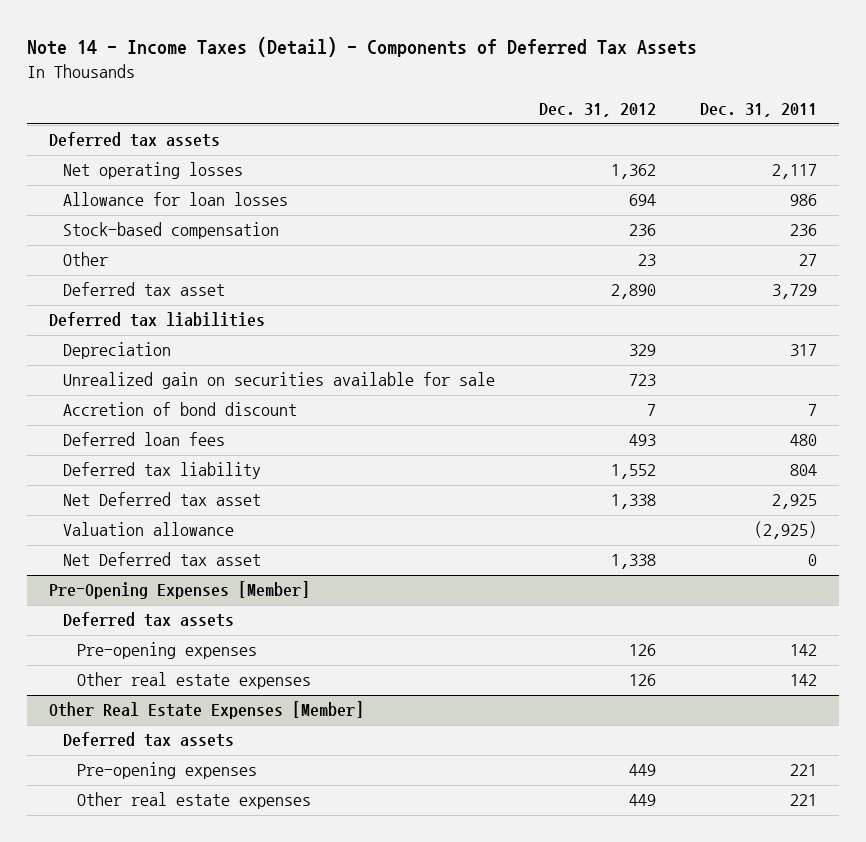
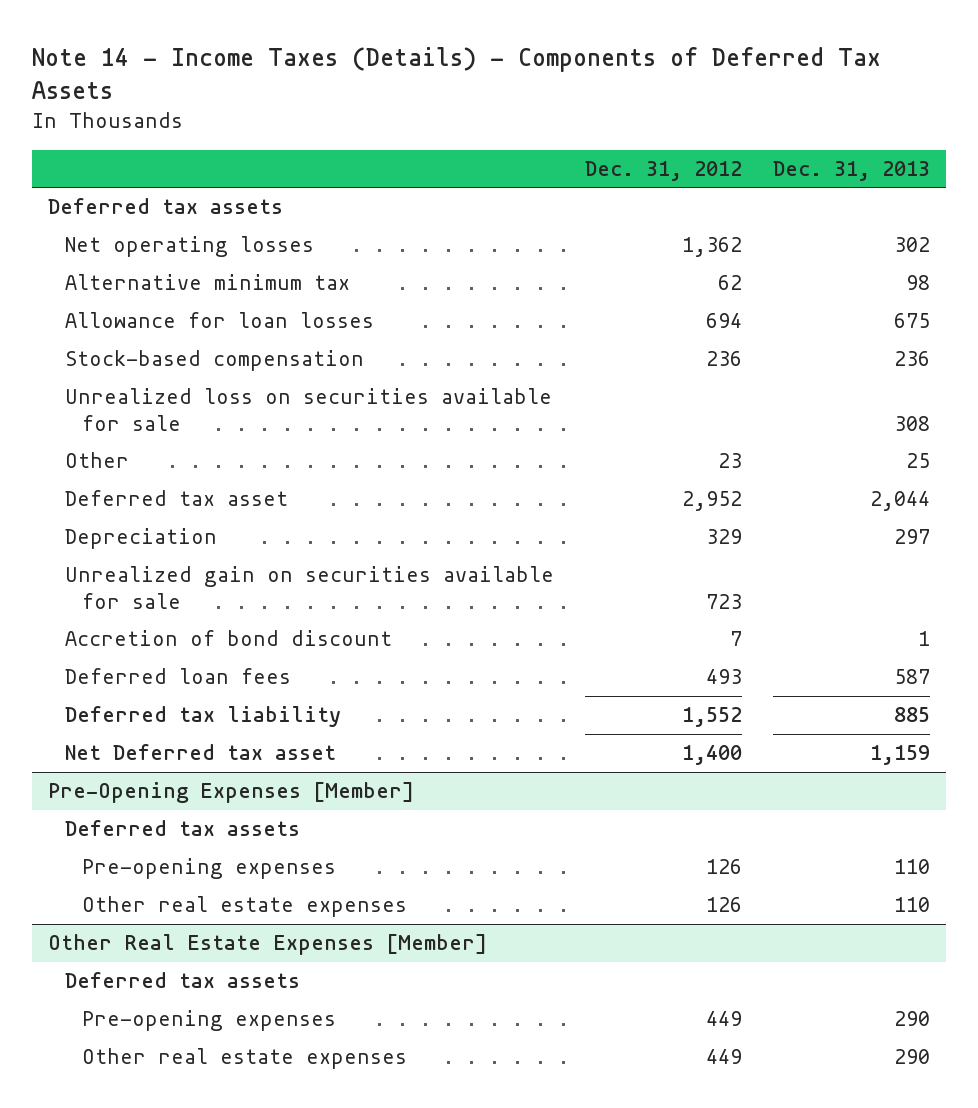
[26,37,697,58] Note 14 - Income Taxes (Detail) - Components of Deferred Tax Assets -> [32,46,882,100] Note 14 - Income Taxes (Details) - Components of Deferred Tax Assets
[700,103,818,118] Dec. 31, 2011 -> none
none -> [773,160,931,181] Dec. 31, 2013
none -> [64,274,350,291] Alternative minimum tax
none -> [64,388,552,431] Unrealized loss on securities available for sale
[48,312,265,328] Deferred tax liabilities -> none
[610,284,656,300] 2,890 -> [682,491,743,512] 2,952
[62,522,234,537] Valuation allowance -> none
[62,552,261,567] Net Deferred tax asset -> none
[610,494,656,510] 1,338 -> [682,745,743,766] 1,400

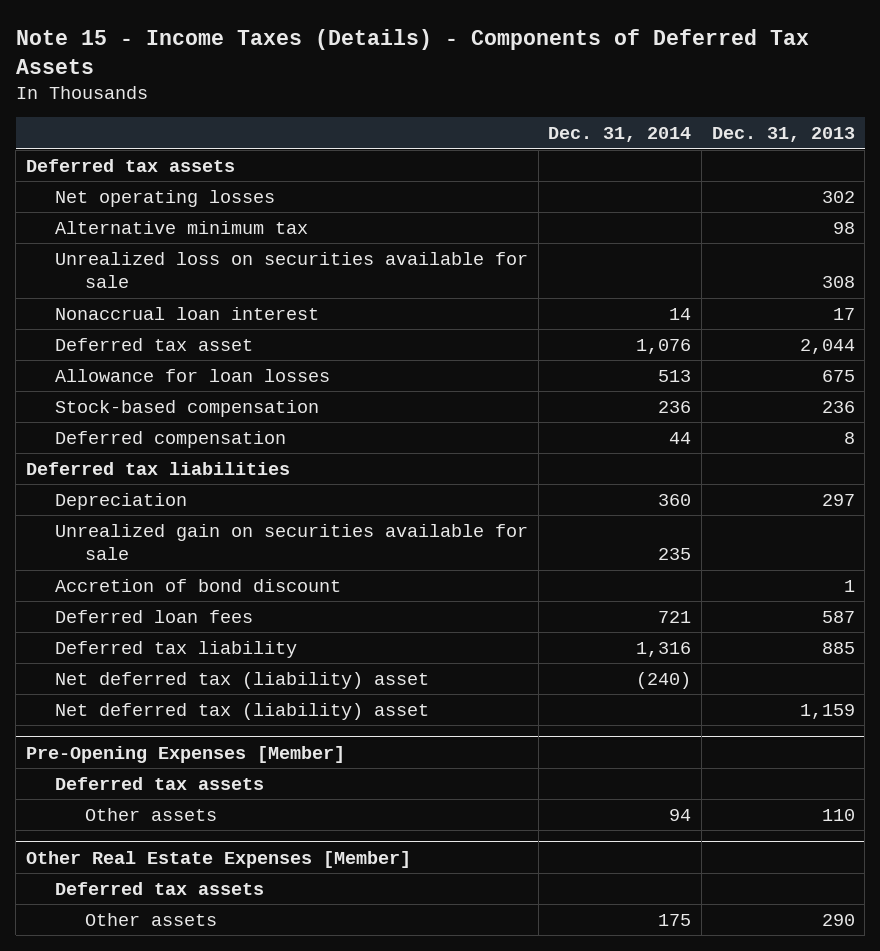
[32,46,882,100] Note 14 - Income Taxes (Details) - Components of Deferred Tax Assets -> [15,28,809,74] Note 15 - Income Taxes (Details) - Components of Deferred Tax Assets
[585,160,743,181] Dec. 31, 2012 -> none
none -> [548,127,692,143] Dec. 31, 2014
[64,452,129,469] Other -> none
none -> [55,306,320,320] Nonaccrual loan interest
[64,312,374,329] Allowance for loan losses -> [55,368,331,382] Allowance for loan losses
[64,350,364,372] Stock-based compensation -> [55,399,320,417] Stock-based compensation
none -> [55,430,287,448] Deferred compensation
none -> [25,461,290,475] Deferred tax liabilities
none -> [55,671,430,689] Net deferred tax (liability) asset
[64,744,336,761] Net Deferred tax asset -> [55,702,430,720] Net deferred tax (liability) asset
[81,896,407,918] Other real estate expenses -> none
[81,858,336,880] Pre-opening expenses -> [85,807,218,821] Other assets
[81,1048,407,1070] Other real estate expenses -> none
[81,1010,336,1032] Pre-opening expenses -> [85,912,218,926] Other assets

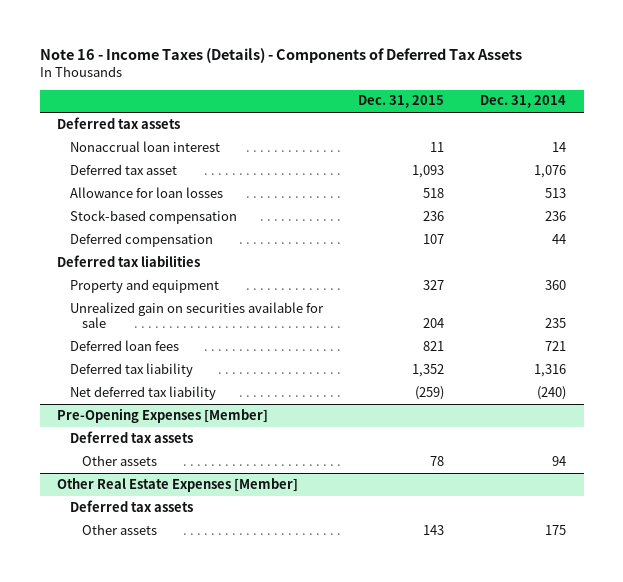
[15,28,809,74] Note 15 - Income Taxes (Details) - Components of Deferred Tax Assets -> [39,47,522,63] Note 16 - Income Taxes (Details) - Components of Deferred Tax Assets
[711,127,855,143] Dec. 31, 2013 -> none
none -> [358,95,445,109] Dec. 31, 2015
[55,189,276,207] Net operating losses -> none
[55,220,309,234] Alternative minimum tax -> none
[55,251,529,289] Unrealized loss on securities available for sale -> none
[55,492,188,510] Depreciation -> [69,278,219,293] Property and equipment
[55,578,342,592] Accretion of bond discount -> none
[55,702,430,720] Net deferred tax (liability) asset -> none
[55,671,430,689] Net deferred tax (liability) asset -> [69,385,216,400] Net deferred tax liability

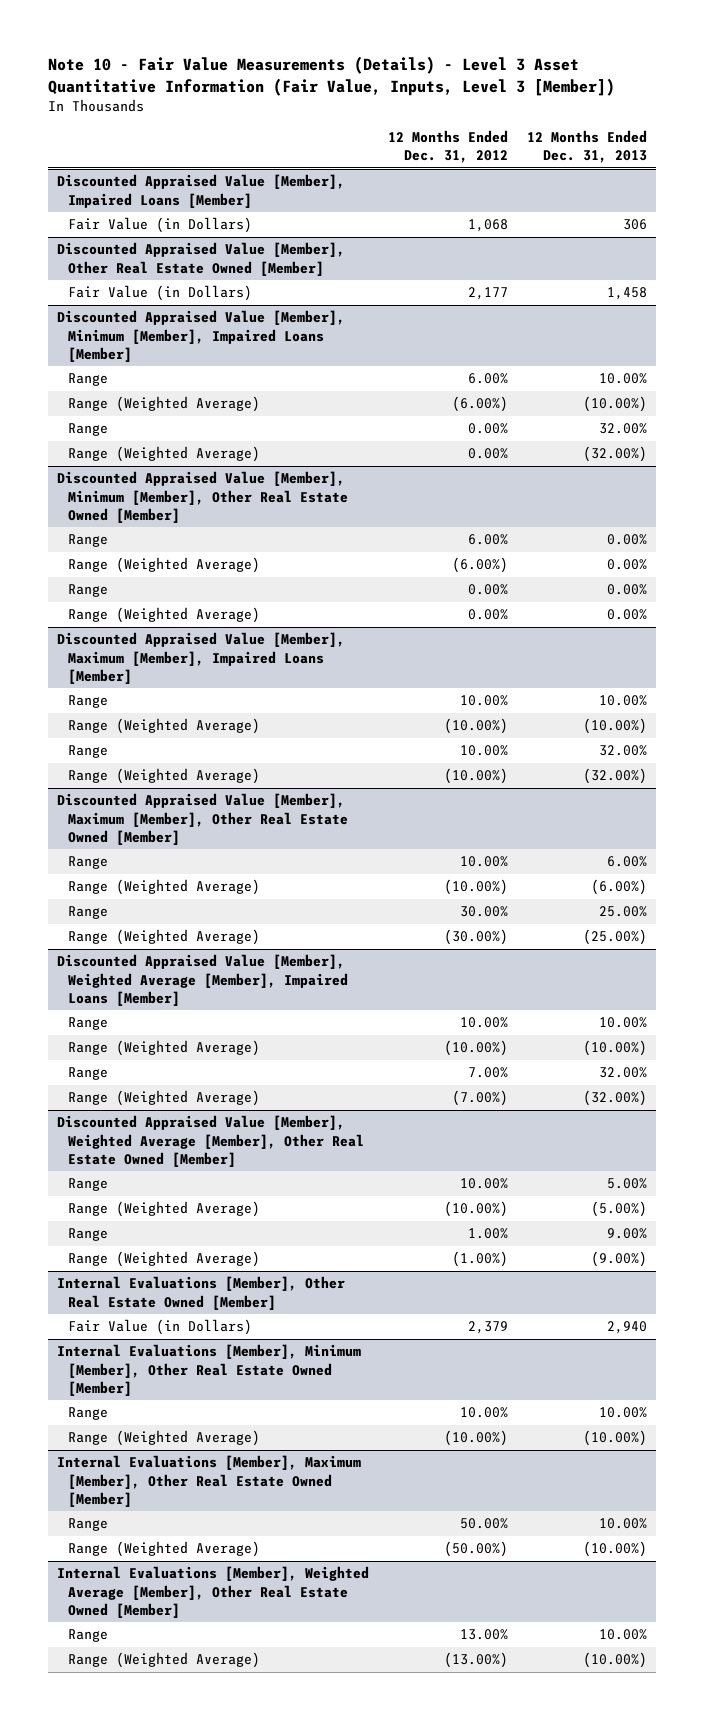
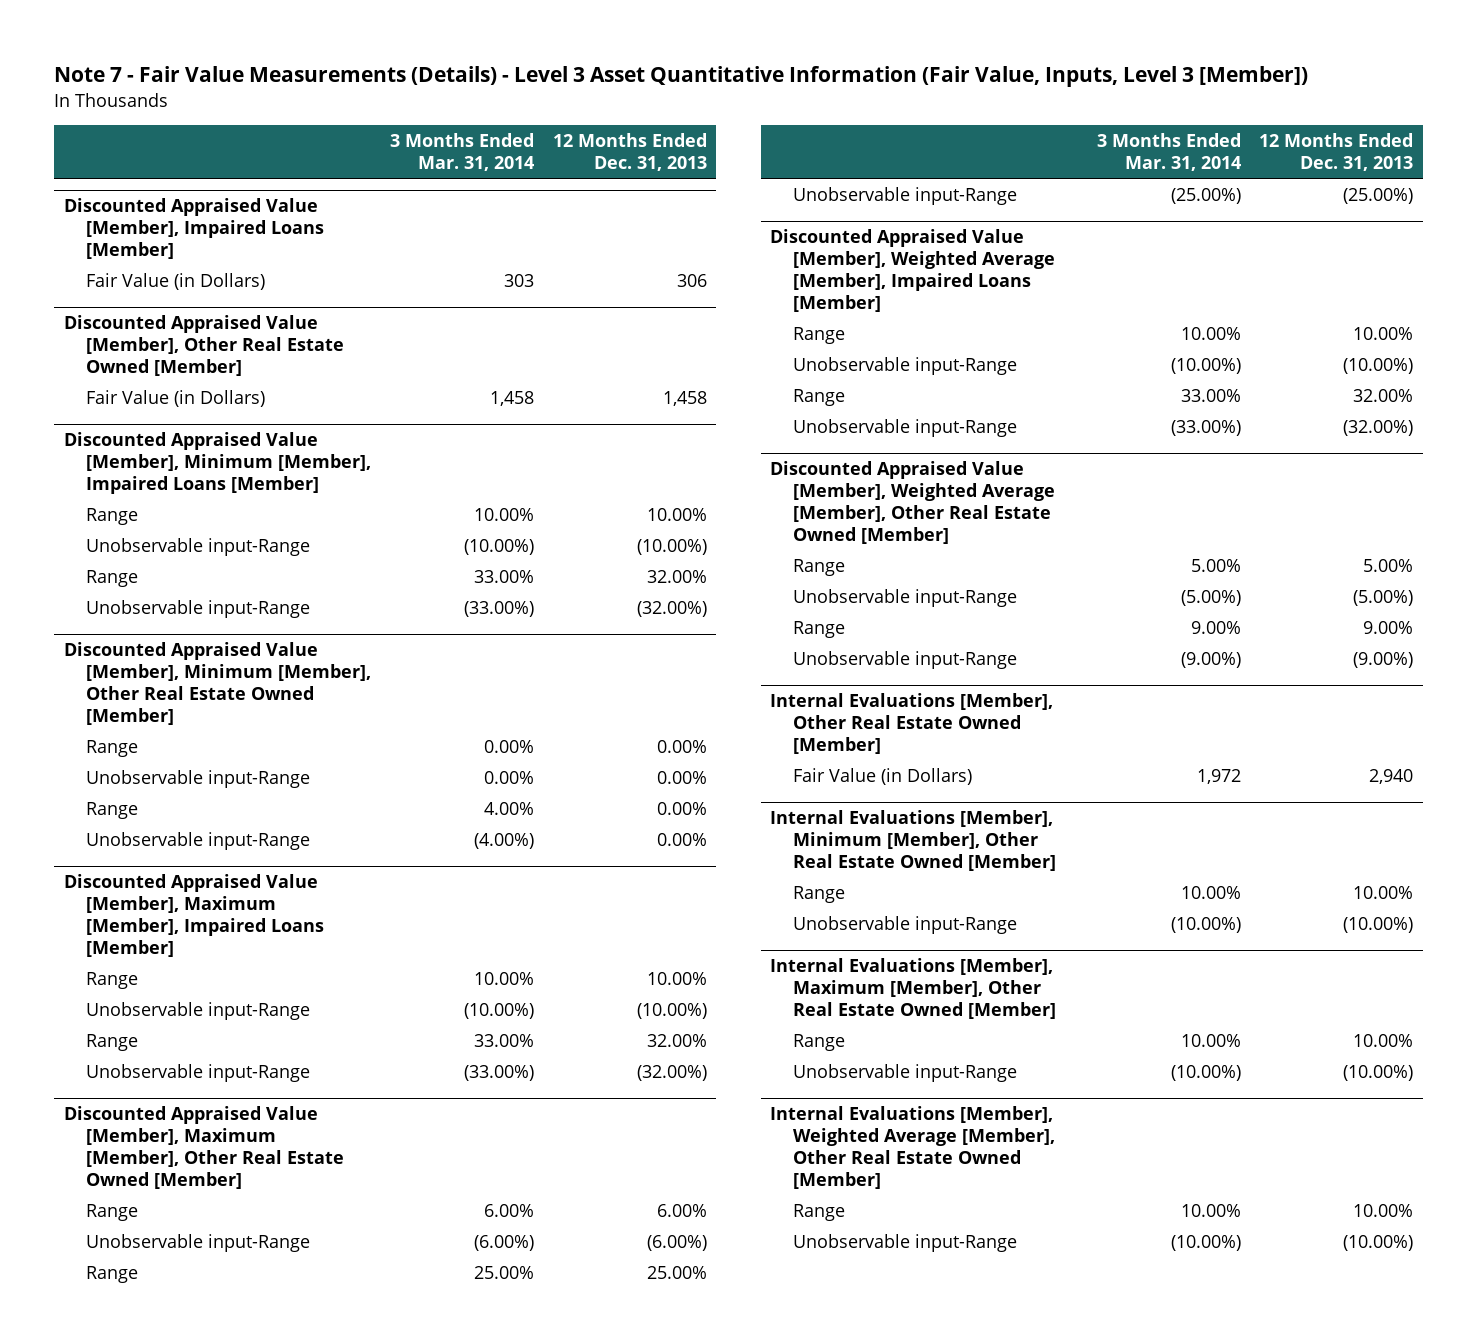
[48,55,616,96] Note 10 - Fair Value Measurements (Details) - Level 3 Asset Quantitative Information (Fair Value, Inputs, Level 3 [Member]) -> [54,66,1309,88] Note 7 - Fair Value Measurements (Details) - Level 3 Asset Quantitative Information (Fair Value, Inputs, Level 3 [Member])
[388,129,509,164] 12 Months Ended Dec. 31, 2012 -> none
none -> [390,132,535,171] 3 Months Ended Mar. 31, 2014
[68,396,261,413] Range (Weighted Average) -> [86,537,311,556] Unobservable input-Range
[68,446,261,463] Range (Weighted Average) -> [86,599,311,618] Unobservable input-Range
[68,557,261,574] Range (Weighted Average) -> [86,769,311,788] Unobservable input-Range
[68,607,261,624] Range (Weighted Average) -> [86,831,311,850] Unobservable input-Range
[68,718,261,735] Range (Weighted Average) -> [86,1001,311,1020] Unobservable input-Range
[68,768,261,785] Range (Weighted Average) -> [86,1063,311,1082] Unobservable input-Range
[68,879,261,896] Range (Weighted Average) -> [86,1233,311,1252] Unobservable input-Range
[68,929,261,946] Range (Weighted Average) -> [793,186,1018,205] Unobservable input-Range
[68,1040,261,1057] Range (Weighted Average) -> [793,356,1018,375] Unobservable input-Range
[68,1090,261,1107] Range (Weighted Average) -> [793,418,1018,437] Unobservable input-Range
[68,1201,261,1218] Range (Weighted Average) -> [793,588,1018,607] Unobservable input-Range
[68,1251,261,1268] Range (Weighted Average) -> [793,650,1018,669] Unobservable input-Range
[68,1430,261,1447] Range (Weighted Average) -> none
none -> [793,915,1018,934] Unobservable input-Range
[68,1541,261,1558] Range (Weighted Average) -> none
none -> [793,1063,1018,1082] Unobservable input-Range
[68,1652,261,1669] Range (Weighted Average) -> none
none -> [793,1233,1018,1252] Unobservable input-Range

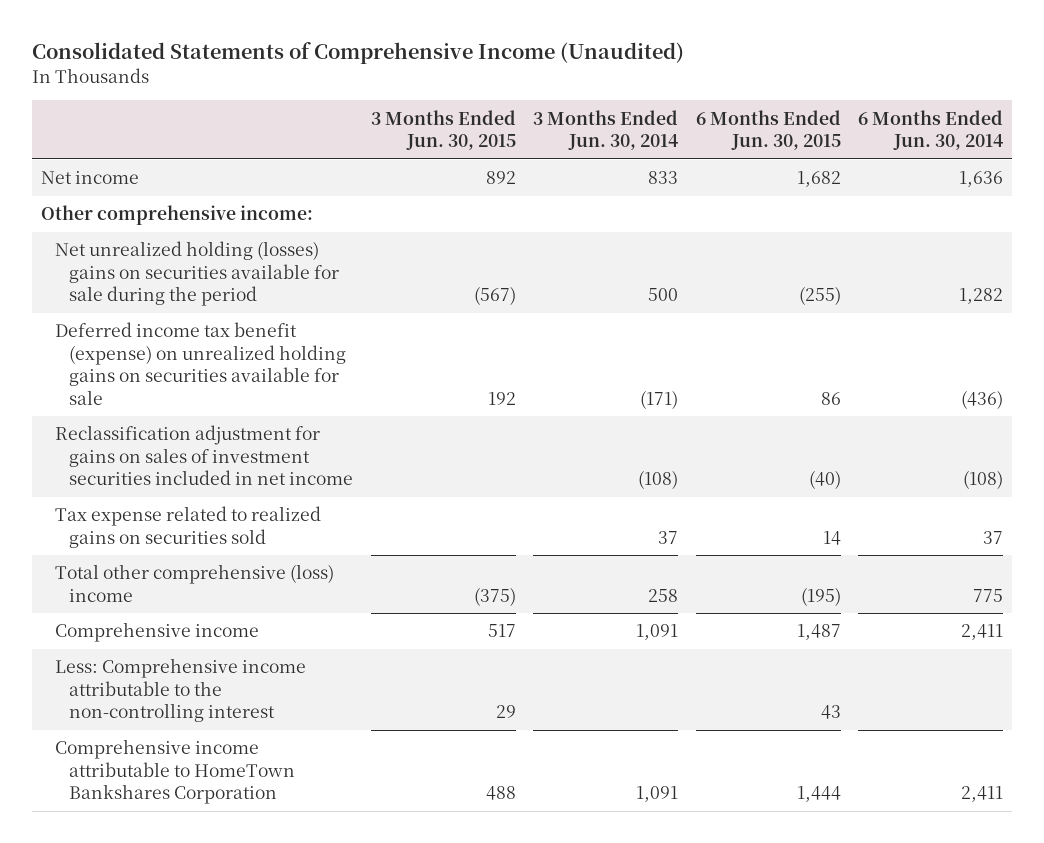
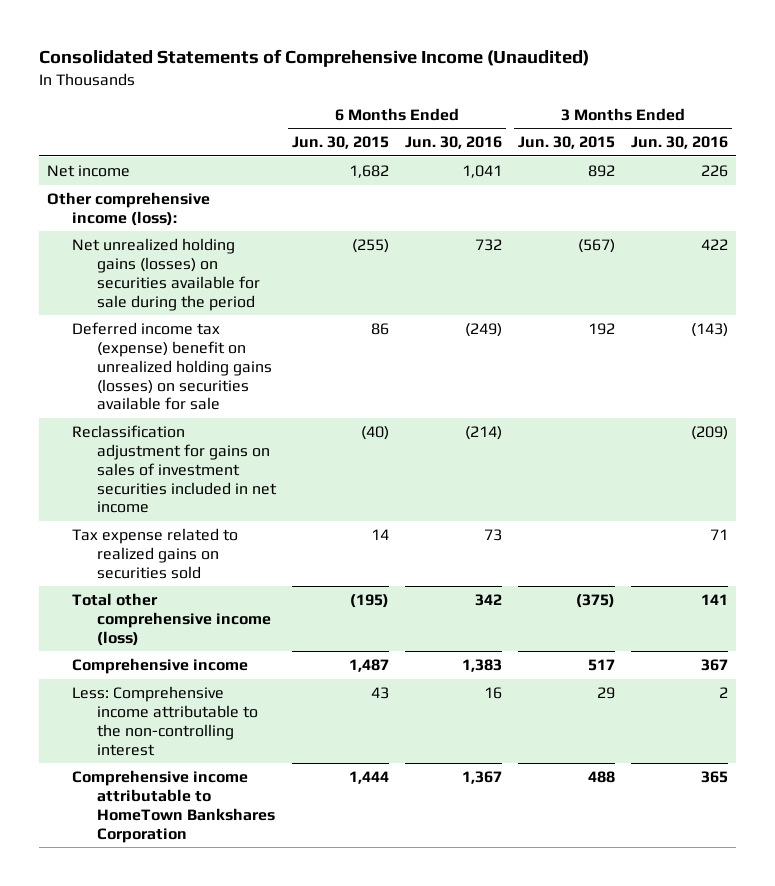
[533,109,679,151] 3 Months Ended Jun. 30, 2014 -> none
[858,109,1004,151] 6 Months Ended Jun. 30, 2014 -> none
none -> [405,136,503,150] Jun. 30, 2016
none -> [631,136,729,150] Jun. 30, 2016
[41,205,314,226] Other comprehensive income: -> [46,191,210,226] Other comprehensive income (loss):
[55,241,340,307] Net unrealized holding (losses) gains on securities available for sale during the period -> [71,237,261,311] Net unrealized holding gains (losses) on securities available for sale during the period
[55,322,347,405] Deferred income tax benefit (expense) on unrealized holding gains on securities available for sale -> [71,321,273,411] Deferred income tax (expense) benefit on unrealized holding gains (losses) on securities available for sale
[55,564,335,602] Total other comprehensive (loss) income -> [71,592,272,646] Total other comprehensive income (loss)

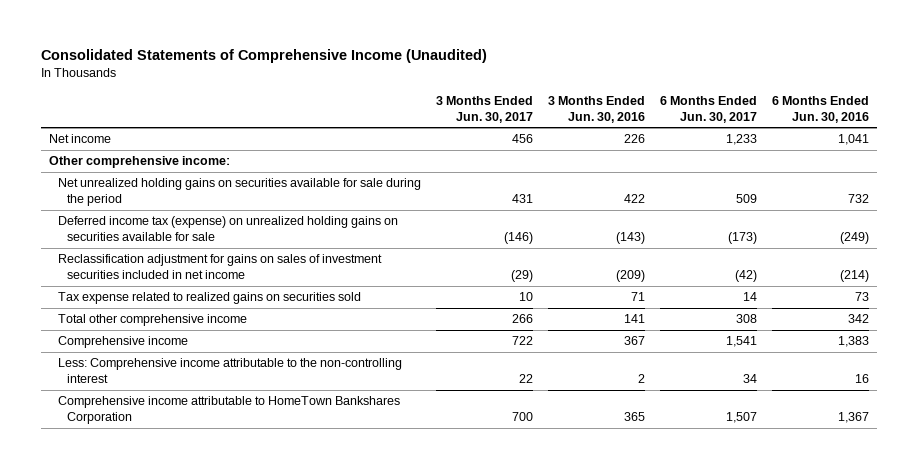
[292,136,390,150] Jun. 30, 2015 -> none
[518,136,616,150] Jun. 30, 2015 -> none
none -> [435,96,533,123] 3 Months Ended Jun. 30, 2017
none -> [659,96,757,123] 6 Months Ended Jun. 30, 2017
[46,191,210,226] Other comprehensive income (loss): -> [48,156,230,169] Other comprehensive income:
[71,237,261,311] Net unrealized holding gains (losses) on securities available for sale during the period -> [57,178,421,206] Net unrealized holding gains on securities available for sale during the period
[71,321,273,411] Deferred income tax (expense) benefit on unrealized holding gains (losses) on securities available for sale -> [57,216,398,241] Deferred income tax (expense) on unrealized holding gains on securities available for sale
[71,592,272,646] Total other comprehensive income (loss) -> [57,314,247,327] Total other comprehensive income

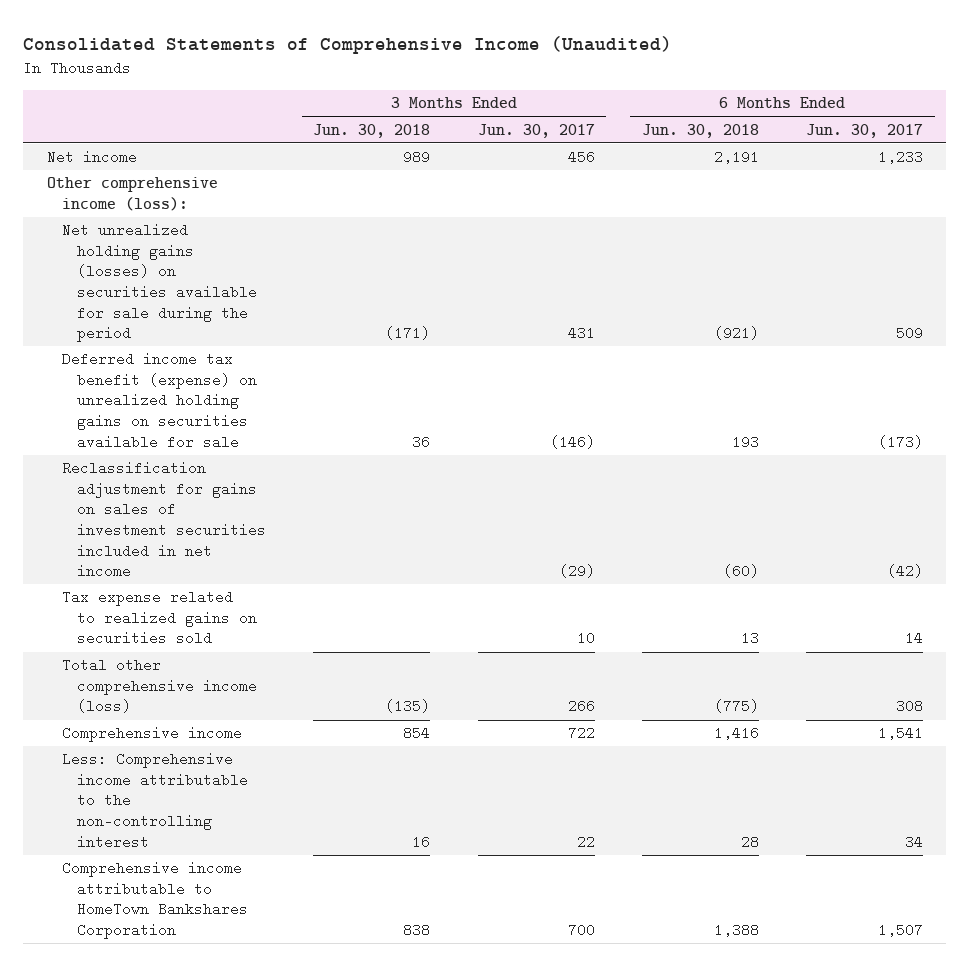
[547,96,645,123] 3 Months Ended Jun. 30, 2016 -> none
[772,96,870,123] 6 Months Ended Jun. 30, 2016 -> none
none -> [313,123,431,138] Jun. 30, 2018
none -> [641,123,759,138] Jun. 30, 2018
[48,156,230,169] Other comprehensive income: -> [46,177,218,211] Other comprehensive income (loss):
[57,178,421,206] Net unrealized holding gains on securities available for sale during the period -> [62,223,258,343] Net unrealized holding gains (losses) on securities available for sale during the period
[57,216,398,241] Deferred income tax (expense) on unrealized holding gains on securities available for sale -> [62,352,258,449] Deferred income tax benefit (expense) on unrealized holding gains on securities available for sale
[57,314,247,327] Total other comprehensive income -> [62,658,258,714] Total other comprehensive income (loss)

